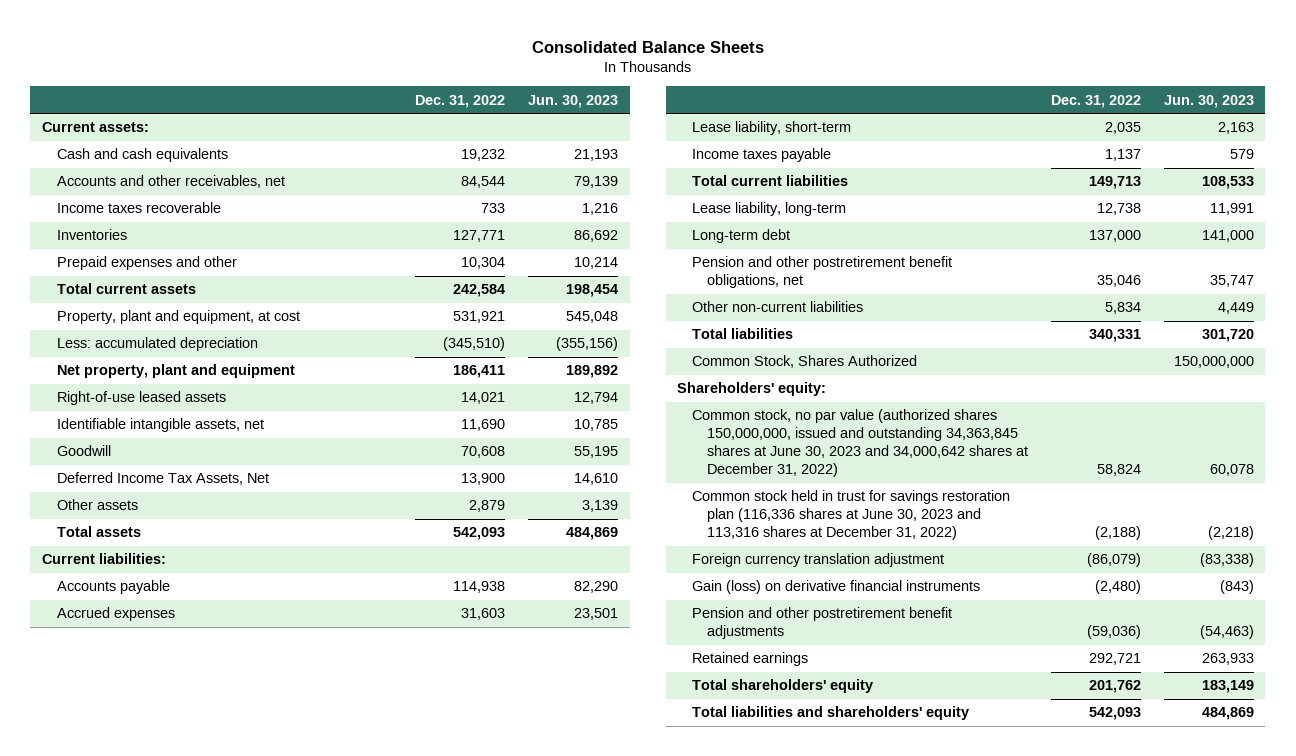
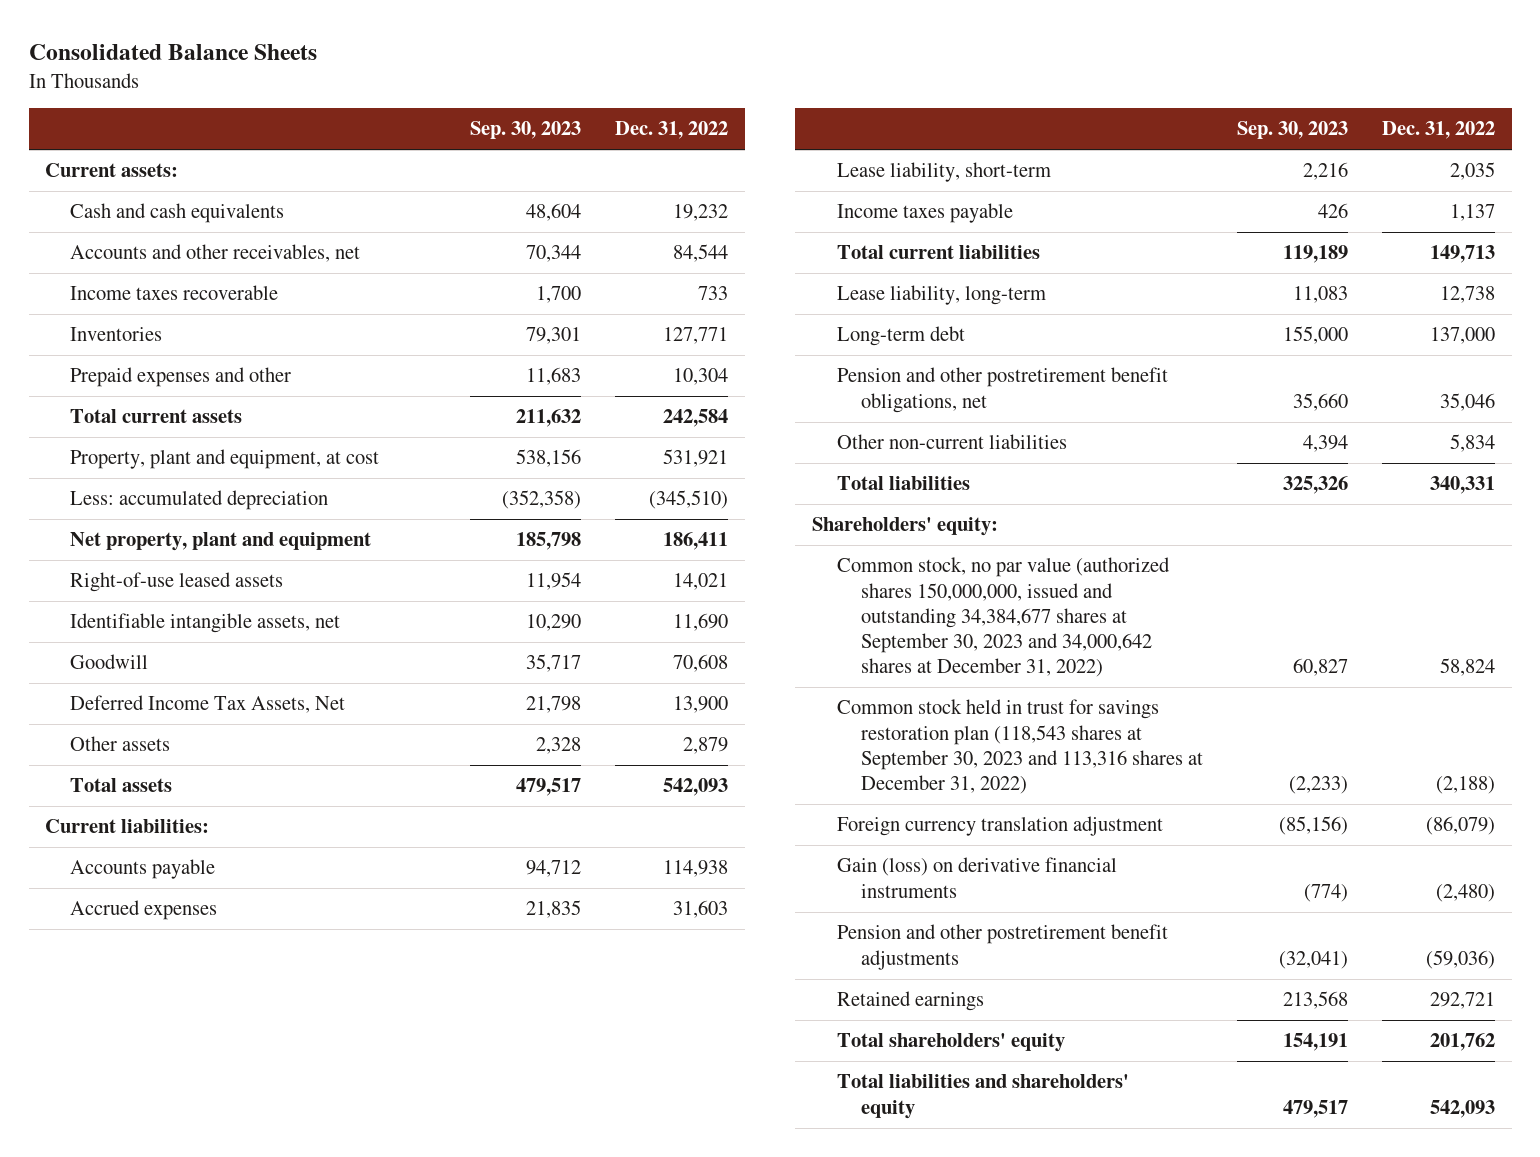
[528,94,619,108] Jun. 30, 2023 -> none
none -> [469,121,581,140] Sep. 30, 2023
[691,355,917,369] Common Stock, Shares Authorized -> none
[691,409,1028,478] Common stock, no par value (authorized shares 150,000,000, issued and outstanding 34,363,845 shares at June 30, 2023 and 34,000,642 shares at December 31, 2022) -> [836,557,1170,678] Common stock, no par value (authorized shares 150,000,000, issued and outstanding 34,384,677 shares at September 30, 2023 and 34,000,642 shares at December 31, 2022)
[691,490,1010,541] Common stock held in trust for savings restoration plan (116,336 shares at June 30, 2023 and 113,316 shares at December 31, 2022) -> [836,699,1203,795] Common stock held in trust for savings restoration plan (118,543 shares at September 30, 2023 and 113,316 shares at December 31, 2022)

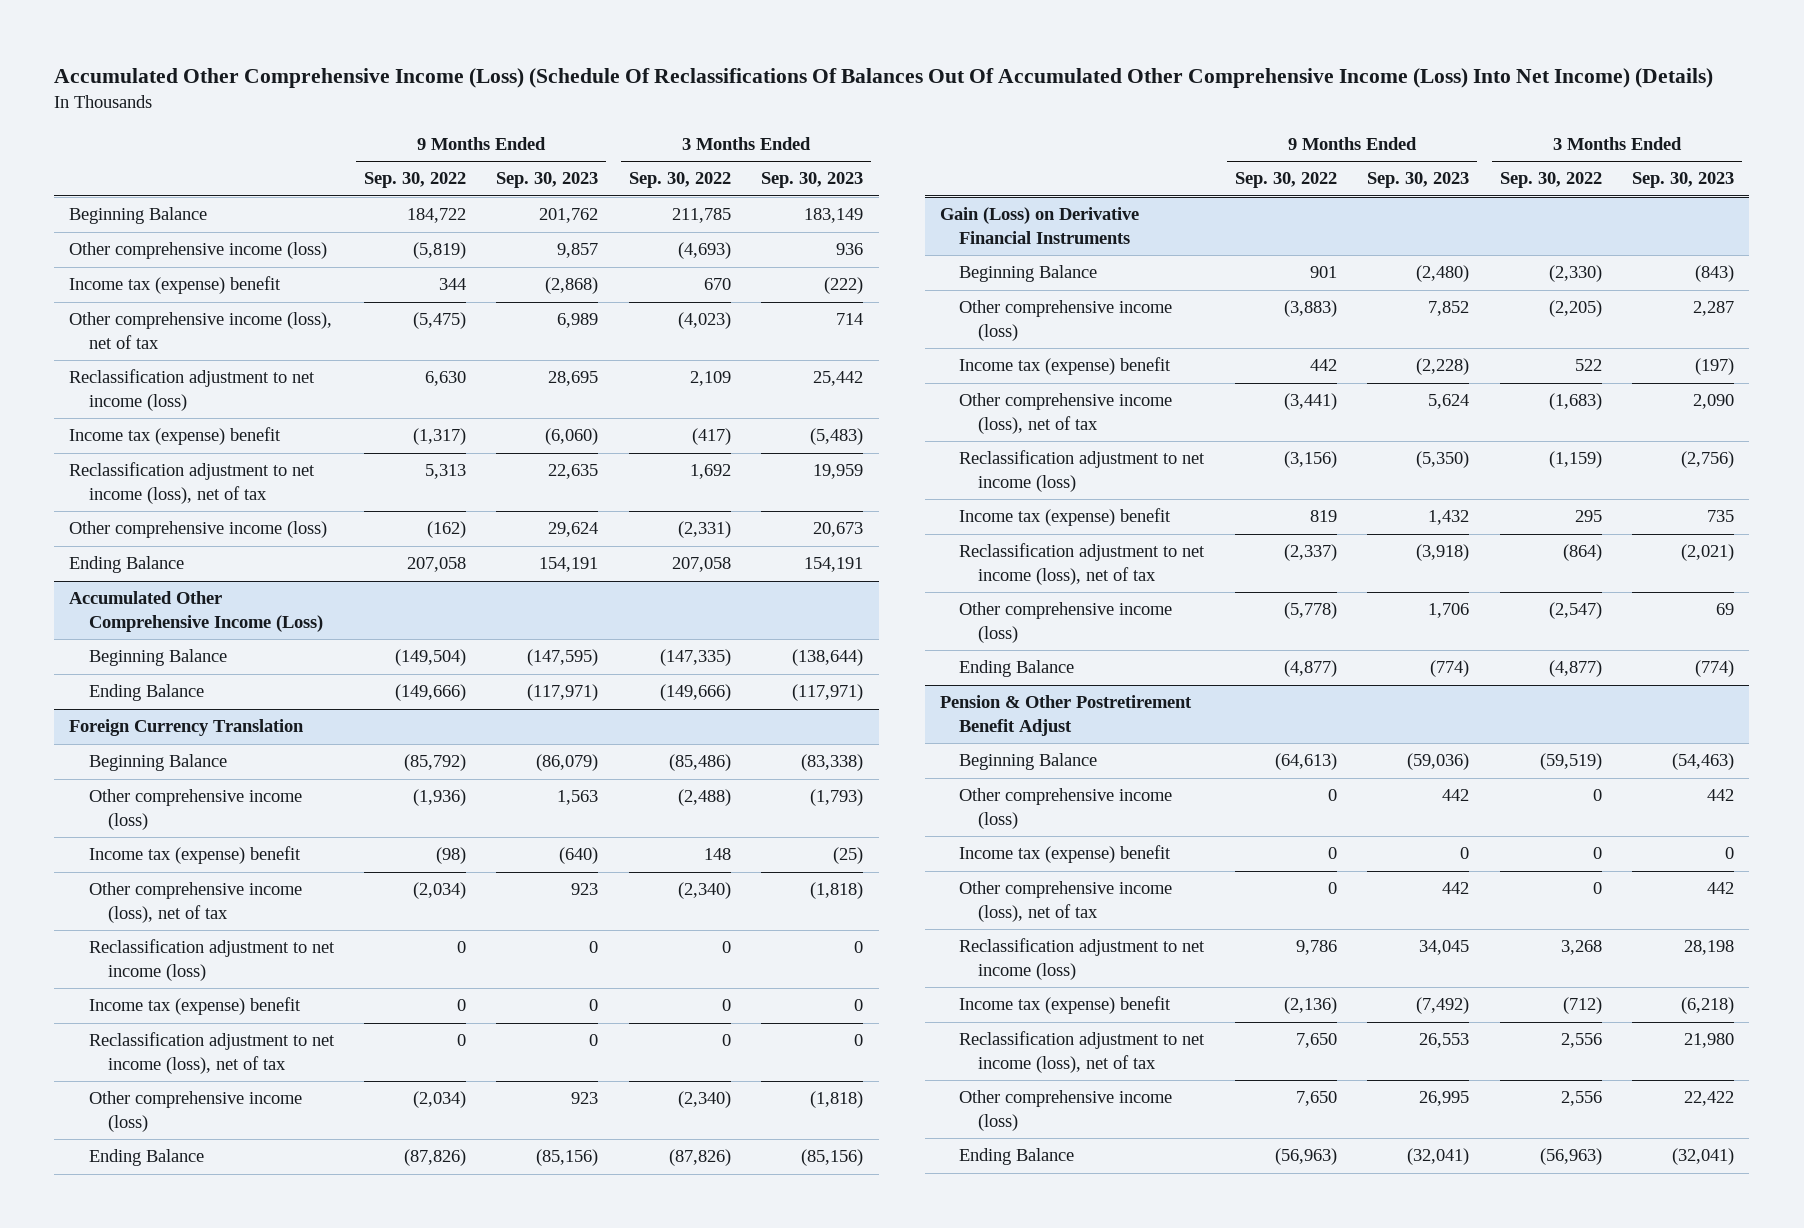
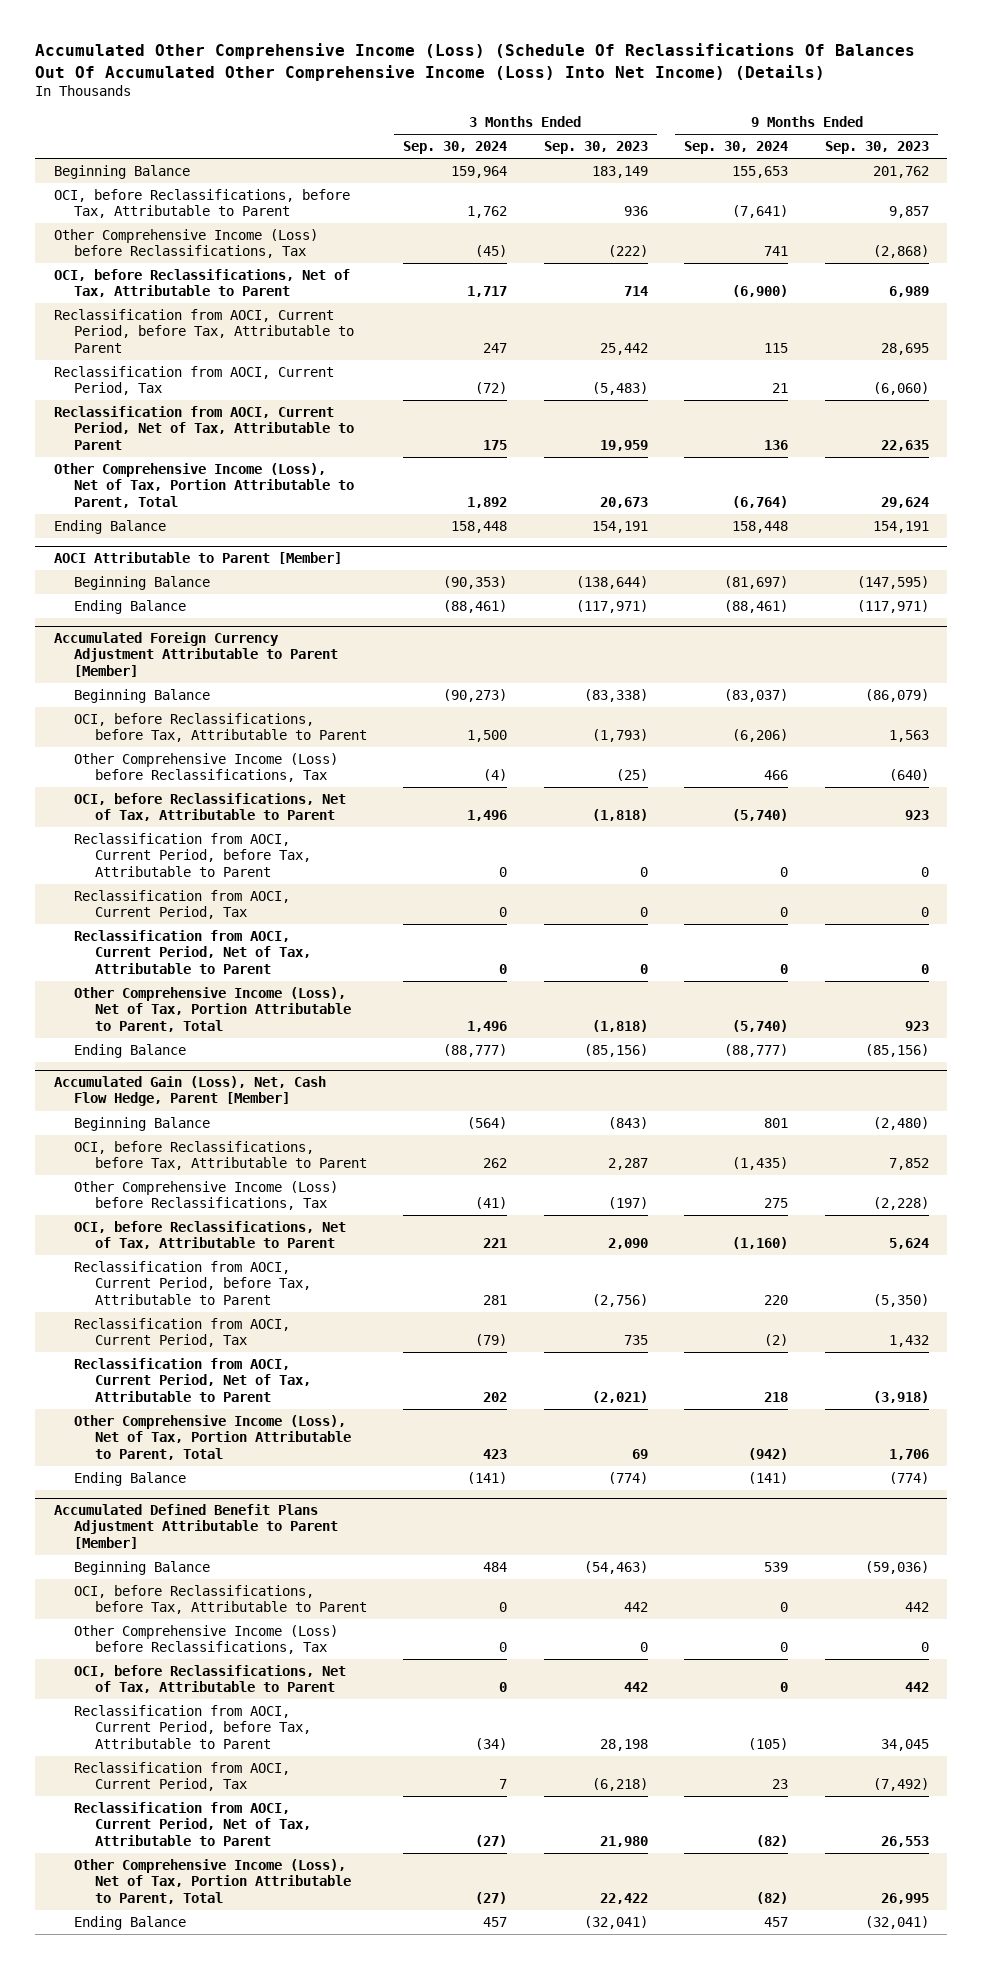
[364,172,467,189] Sep. 30, 2022 -> none
[628,172,731,189] Sep. 30, 2022 -> none
none -> [403,141,508,155] Sep. 30, 2024
none -> [684,141,789,155] Sep. 30, 2024
[69,242,328,260] Other comprehensive income (loss) -> [53,189,350,219] OCI, before Reclassifications, before Tax, Attributable to Parent
[69,276,282,295] Income tax (expense) benefit -> [53,229,318,259] Other Comprehensive Income (Loss) before Reclassifications, Tax
[69,312,333,349] Other comprehensive income (loss), net of tax -> [53,269,350,298] OCI, before Reclassifications, Net of Tax, Attributable to Parent
[69,369,316,411] Reclassification adjustment to net income (loss) -> [53,309,355,353] Reclassification from AOCI, Current Period, before Tax, Attributable to Parent
[69,427,282,446] Income tax (expense) benefit -> [53,366,334,396] Reclassification from AOCI, Current Period, Tax
[69,462,316,504] Reclassification adjustment to net income (loss), net of tax -> [53,406,355,450] Reclassification from AOCI, Current Period, Net of Tax, Attributable to Parent
[69,521,328,539] Other comprehensive income (loss) -> [53,463,355,508] Other Comprehensive Income (Loss), Net of Tax, Portion Attributable to Parent, Total
[69,591,323,632] Accumulated Other Comprehensive Income (Loss) -> [53,552,342,565] AOCI Attributable to Parent [Member]
[69,719,305,737] Foreign Currency Translation -> [53,632,339,677] Accumulated Foreign Currency Adjustment Attributable to Parent [Member]
[88,789,302,830] Other comprehensive income (loss) -> [74,713,367,743] OCI, before Reclassifications, before Tax, Attributable to Parent
[88,846,301,865] Income tax (expense) benefit -> [74,753,339,783] Other Comprehensive Income (Loss) before Reclassifications, Tax
[88,882,302,923] Other comprehensive income (loss), net of tax -> [74,793,347,822] OCI, before Reclassifications, Net of Tax, Attributable to Parent
[88,939,335,981] Reclassification adjustment to net income (loss) -> [74,833,311,877] Reclassification from AOCI, Current Period, before Tax, Attributable to Parent
[88,997,301,1016] Income tax (expense) benefit -> [74,890,291,920] Reclassification from AOCI, Current Period, Tax
[88,1032,335,1074] Reclassification adjustment to net income (loss), net of tax -> [74,930,311,974] Reclassification from AOCI, Current Period, Net of Tax, Attributable to Parent
[88,1091,302,1132] Other comprehensive income (loss) -> [74,987,351,1032] Other Comprehensive Income (Loss), Net of Tax, Portion Attributable to Parent, Total
[940,207,1140,244] Gain (Loss) on Derivative Financial Instruments -> [53,1076,326,1107] Accumulated Gain (Loss), Net, Cash Flow Hedge, Parent [Member]
[959,300,1173,341] Other comprehensive income (loss) -> [74,1141,367,1171] OCI, before Reclassifications, before Tax, Attributable to Parent
[959,357,1172,376] Income tax (expense) benefit -> [74,1181,339,1211] Other Comprehensive Income (Loss) before Reclassifications, Tax
[959,393,1173,434] Other comprehensive income (loss), net of tax -> [74,1221,347,1250] OCI, before Reclassifications, Net of Tax, Attributable to Parent
[959,450,1206,492] Reclassification adjustment to net income (loss) -> [74,1261,311,1305] Reclassification from AOCI, Current Period, before Tax, Attributable to Parent
[959,508,1172,527] Income tax (expense) benefit -> [74,1318,291,1348] Reclassification from AOCI, Current Period, Tax
[959,543,1206,585] Reclassification adjustment to net income (loss), net of tax -> [74,1358,311,1402] Reclassification from AOCI, Current Period, Net of Tax, Attributable to Parent
[959,602,1173,643] Other comprehensive income (loss) -> [74,1415,351,1460] Other Comprehensive Income (Loss), Net of Tax, Portion Attributable to Parent, Total
[940,695,1193,736] Pension & Other Postretirement Benefit Adjust -> [53,1504,339,1549] Accumulated Defined Benefit Plans Adjustment Attributable to Parent [Member]
[959,788,1173,829] Other comprehensive income (loss) -> [74,1585,367,1615] OCI, before Reclassifications, before Tax, Attributable to Parent
[959,845,1172,864] Income tax (expense) benefit -> [74,1625,339,1655] Other Comprehensive Income (Loss) before Reclassifications, Tax
[959,881,1173,922] Other comprehensive income (loss), net of tax -> [74,1665,347,1694] OCI, before Reclassifications, Net of Tax, Attributable to Parent
[959,938,1206,980] Reclassification adjustment to net income (loss) -> [74,1705,311,1749] Reclassification from AOCI, Current Period, before Tax, Attributable to Parent
[959,996,1172,1015] Income tax (expense) benefit -> [74,1762,291,1792] Reclassification from AOCI, Current Period, Tax
[959,1031,1206,1073] Reclassification adjustment to net income (loss), net of tax -> [74,1802,311,1846] Reclassification from AOCI, Current Period, Net of Tax, Attributable to Parent
[959,1090,1173,1131] Other comprehensive income (loss) -> [74,1859,351,1904] Other Comprehensive Income (Loss), Net of Tax, Portion Attributable to Parent, Total

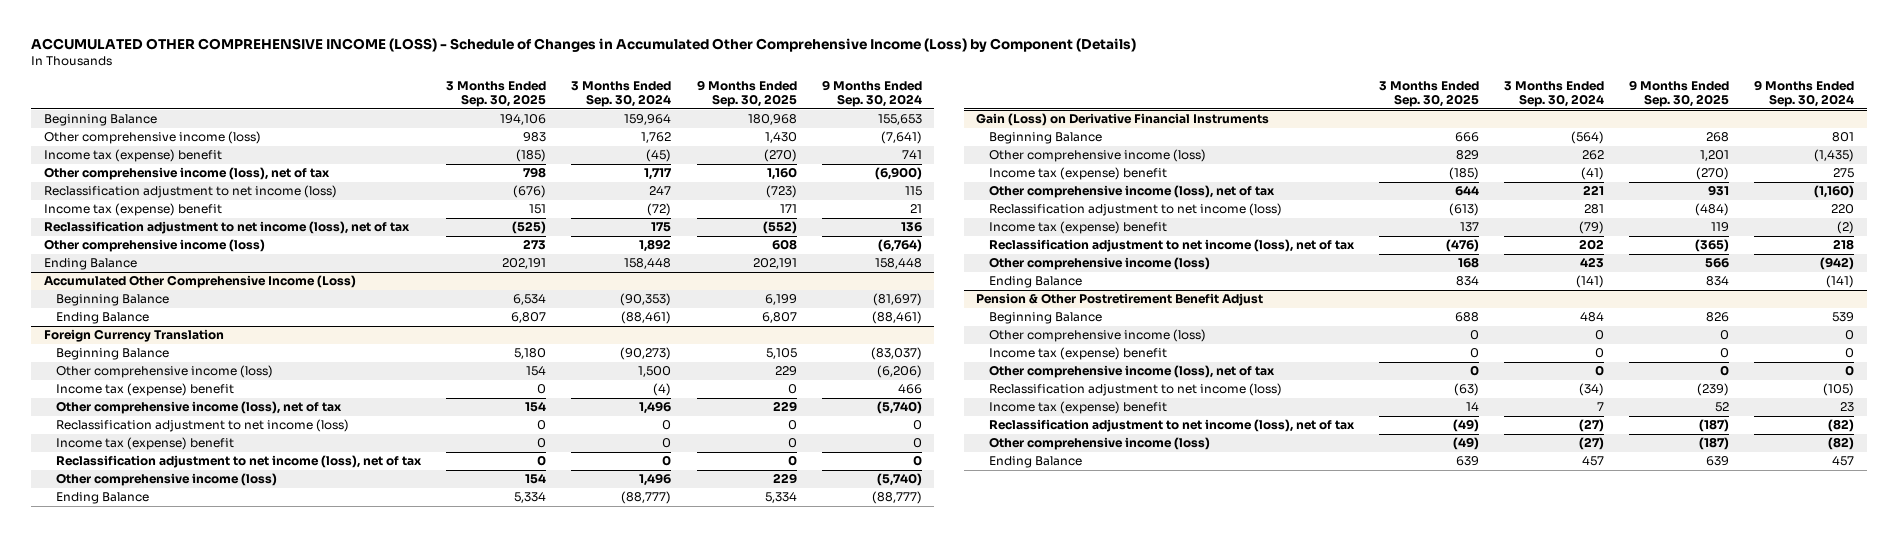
[35,43,916,81] Accumulated Other Comprehensive Income (Loss) (Schedule Of Reclassifications Of Balances Out Of Accumulated Other Comprehensive Income (Loss) Into Net Income) (Details) -> [30,38,1136,53] ACCUMULATED OTHER COMPREHENSIVE INCOME (LOSS) - Schedule of Changes in Accumulated Other Comprehensive Income (Loss) by Component (Details)
[543,141,648,155] Sep. 30, 2023 -> none
[825,141,930,155] Sep. 30, 2023 -> none
none -> [446,81,547,108] 3 Months Ended Sep. 30, 2025
none -> [696,80,797,108] 9 Months Ended Sep. 30, 2025
[53,189,350,219] OCI, before Reclassifications, before Tax, Attributable to Parent -> [43,131,261,145] Other comprehensive income (loss)
[53,229,318,259] Other Comprehensive Income (Loss) before Reclassifications, Tax -> [43,149,222,163] Income tax (expense) benefit
[53,269,350,298] OCI, before Reclassifications, Net of Tax, Attributable to Parent -> [43,167,330,181] Other comprehensive income (loss), net of tax
[53,309,355,353] Reclassification from AOCI, Current Period, before Tax, Attributable to Parent -> [43,185,337,199] Reclassification adjustment to net income (loss)
[53,366,334,396] Reclassification from AOCI, Current Period, Tax -> [43,203,222,217] Income tax (expense) benefit
[53,406,355,450] Reclassification from AOCI, Current Period, Net of Tax, Attributable to Parent -> [43,221,410,235] Reclassification adjustment to net income (loss), net of tax
[53,463,355,508] Other Comprehensive Income (Loss), Net of Tax, Portion Attributable to Parent, Total -> [43,239,265,253] Other comprehensive income (loss)
[53,552,342,565] AOCI Attributable to Parent [Member] -> [43,275,356,289] Accumulated Other Comprehensive Income (Loss)
[53,632,339,677] Accumulated Foreign Currency Adjustment Attributable to Parent [Member] -> [43,329,224,343] Foreign Currency Translation
[74,713,367,743] OCI, before Reclassifications, before Tax, Attributable to Parent -> [55,365,273,379] Other comprehensive income (loss)
[74,753,339,783] Other Comprehensive Income (Loss) before Reclassifications, Tax -> [55,383,234,397] Income tax (expense) benefit
[74,793,347,822] OCI, before Reclassifications, Net of Tax, Attributable to Parent -> [55,401,342,415] Other comprehensive income (loss), net of tax
[74,833,311,877] Reclassification from AOCI, Current Period, before Tax, Attributable to Parent -> [55,419,349,433] Reclassification adjustment to net income (loss)
[74,890,291,920] Reclassification from AOCI, Current Period, Tax -> [55,437,234,451] Income tax (expense) benefit
[74,930,311,974] Reclassification from AOCI, Current Period, Net of Tax, Attributable to Parent -> [55,455,422,469] Reclassification adjustment to net income (loss), net of tax
[74,987,351,1032] Other Comprehensive Income (Loss), Net of Tax, Portion Attributable to Parent, Total -> [55,473,277,487] Other comprehensive income (loss)
[53,1076,326,1107] Accumulated Gain (Loss), Net, Cash Flow Hedge, Parent [Member] -> [976,113,1270,127] Gain (Loss) on Derivative Financial Instruments
[74,1141,367,1171] OCI, before Reclassifications, before Tax, Attributable to Parent -> [988,149,1206,163] Other comprehensive income (loss)
[74,1181,339,1211] Other Comprehensive Income (Loss) before Reclassifications, Tax -> [988,167,1167,181] Income tax (expense) benefit
[74,1221,347,1250] OCI, before Reclassifications, Net of Tax, Attributable to Parent -> [988,185,1275,199] Other comprehensive income (loss), net of tax
[74,1261,311,1305] Reclassification from AOCI, Current Period, before Tax, Attributable to Parent -> [988,203,1282,217] Reclassification adjustment to net income (loss)
[74,1318,291,1348] Reclassification from AOCI, Current Period, Tax -> [988,221,1167,235] Income tax (expense) benefit
[74,1358,311,1402] Reclassification from AOCI, Current Period, Net of Tax, Attributable to Parent -> [988,239,1355,253] Reclassification adjustment to net income (loss), net of tax
[74,1415,351,1460] Other Comprehensive Income (Loss), Net of Tax, Portion Attributable to Parent, Total -> [988,257,1210,271] Other comprehensive income (loss)
[53,1504,339,1549] Accumulated Defined Benefit Plans Adjustment Attributable to Parent [Member] -> [976,293,1264,307] Pension & Other Postretirement Benefit Adjust
[74,1585,367,1615] OCI, before Reclassifications, before Tax, Attributable to Parent -> [988,329,1206,343] Other comprehensive income (loss)
[74,1625,339,1655] Other Comprehensive Income (Loss) before Reclassifications, Tax -> [988,347,1167,361] Income tax (expense) benefit
[74,1665,347,1694] OCI, before Reclassifications, Net of Tax, Attributable to Parent -> [988,365,1275,379] Other comprehensive income (loss), net of tax
[74,1705,311,1749] Reclassification from AOCI, Current Period, before Tax, Attributable to Parent -> [988,383,1282,397] Reclassification adjustment to net income (loss)
[74,1762,291,1792] Reclassification from AOCI, Current Period, Tax -> [988,401,1167,415] Income tax (expense) benefit
[74,1802,311,1846] Reclassification from AOCI, Current Period, Net of Tax, Attributable to Parent -> [988,419,1355,433] Reclassification adjustment to net income (loss), net of tax
[74,1859,351,1904] Other Comprehensive Income (Loss), Net of Tax, Portion Attributable to Parent, Total -> [988,437,1210,451] Other comprehensive income (loss)

